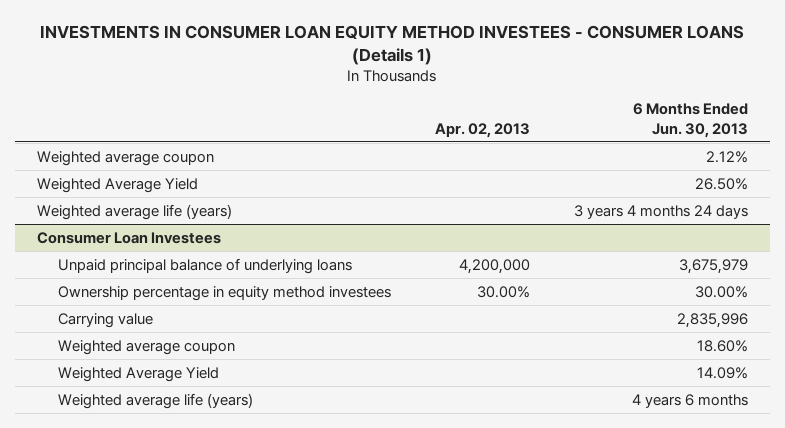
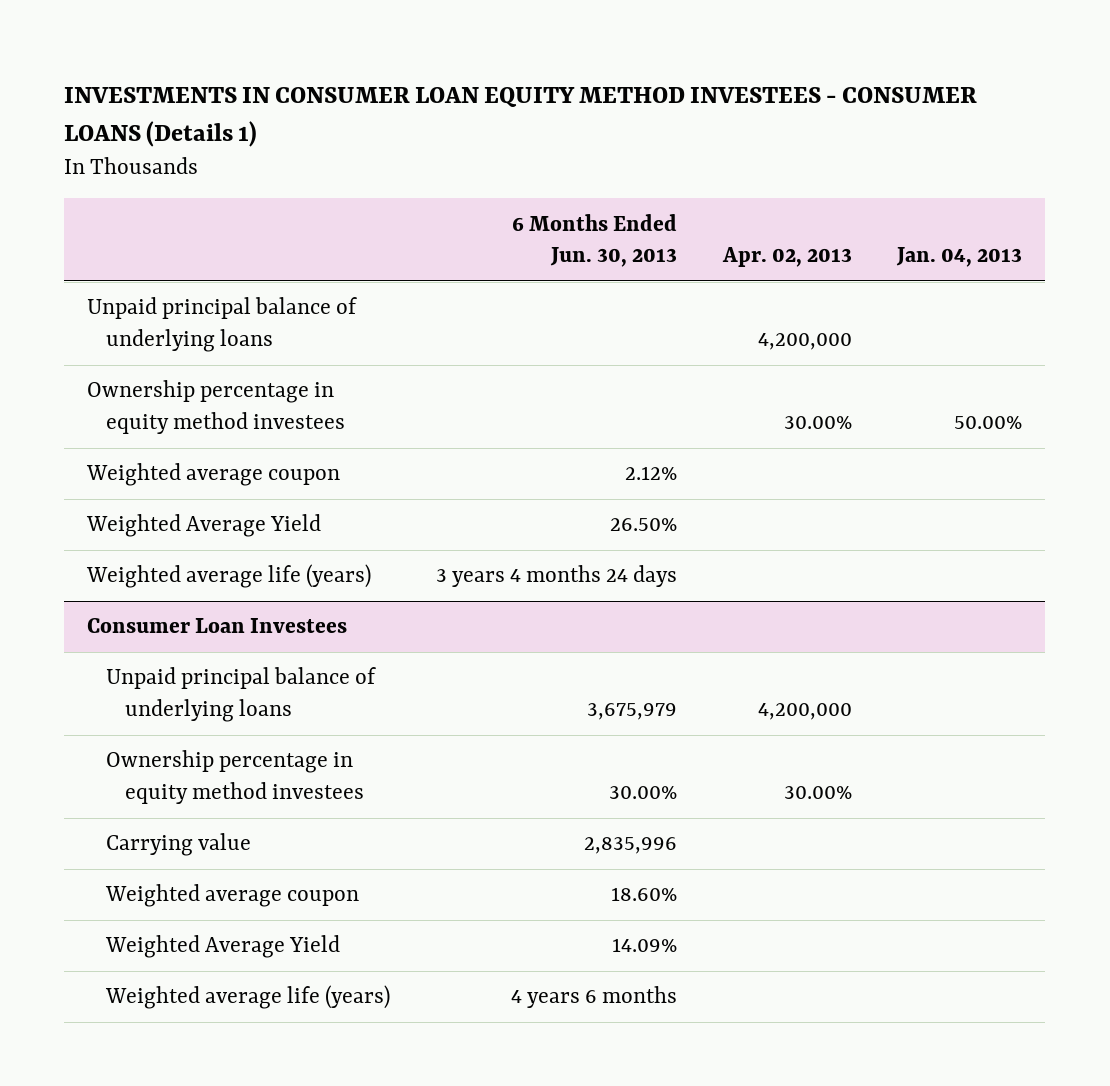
none -> [896,247,1023,268] Jan. 04, 2013
none -> [87,297,358,353] Unpaid principal balance of underlying loans
none -> [87,380,346,435] Ownership percentage in equity method investees

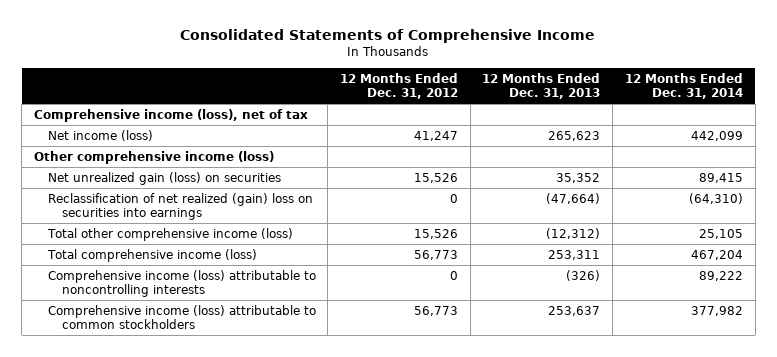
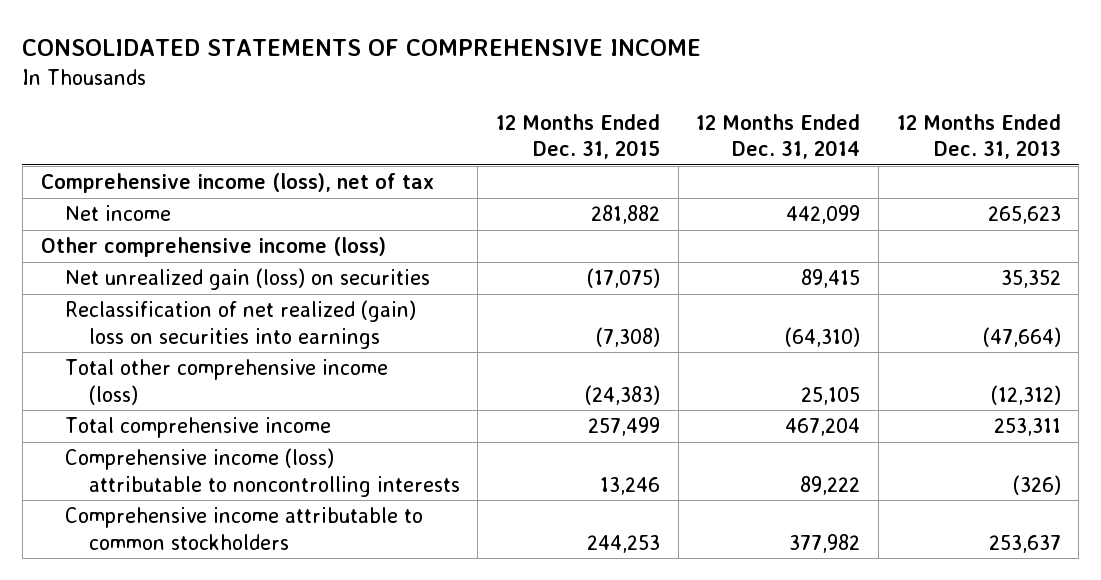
[180,29,596,44] Consolidated Statements of Comprehensive Income -> [22,38,702,56] CONSOLIDATED STATEMENTS OF COMPREHENSIVE INCOME
[340,72,459,100] 12 Months Ended Dec. 31, 2012 -> none
none -> [496,113,661,159] 12 Months Ended Dec. 31, 2015
[47,129,153,141] Net income (loss) -> [64,205,171,222] Net income
[46,248,257,262] Total comprehensive income (loss) -> [64,417,331,439] Total comprehensive income
[47,304,316,330] Comprehensive income (loss) attributable to common stockholders -> [64,507,423,550] Comprehensive income attributable to common stockholders

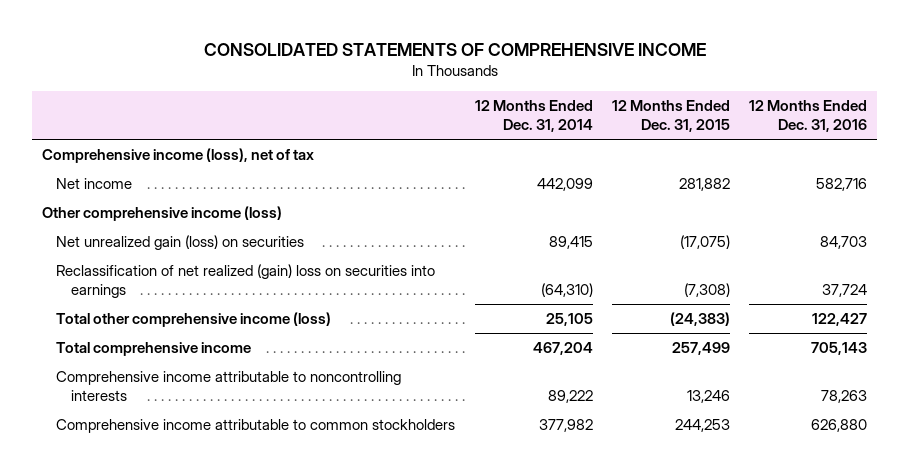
[896,113,1061,159] 12 Months Ended Dec. 31, 2013 -> none
none -> [749,100,868,133] 12 Months Ended Dec. 31, 2016
[64,448,460,497] Comprehensive income (loss) attributable to noncontrolling interests -> [56,370,402,402] Comprehensive income attributable to noncontrolling interests

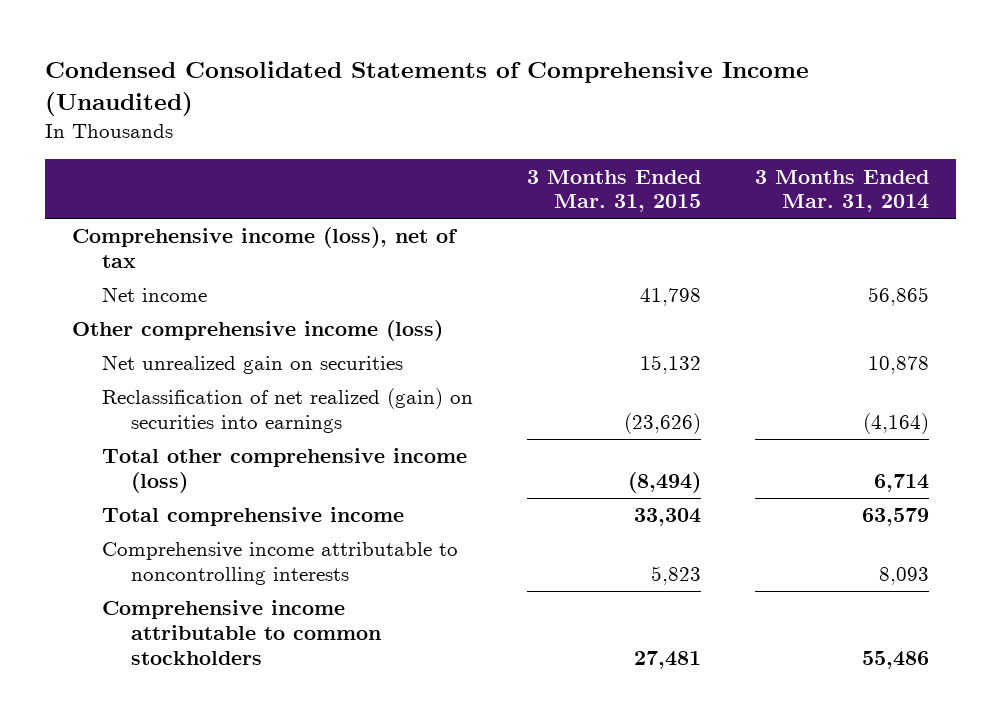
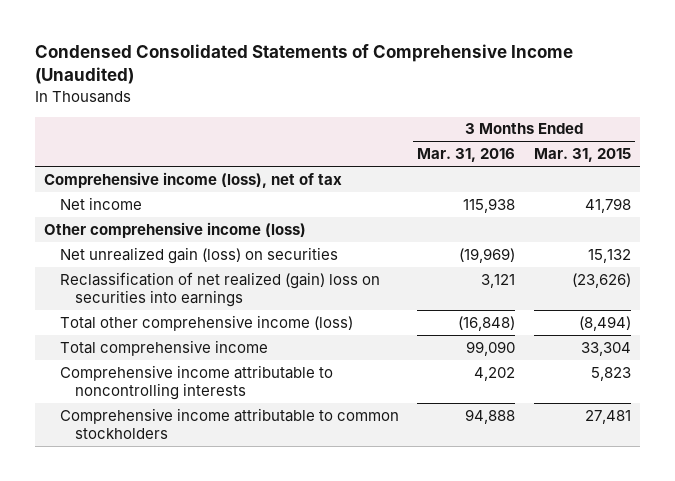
[755,169,930,213] 3 Months Ended Mar. 31, 2014 -> none
none -> [417,148,516,163] Mar. 31, 2016
[101,355,403,375] Net unrealized gain on securities -> [59,246,338,264] Net unrealized gain (loss) on securities
[101,388,473,434] Reclassification of net realized (gain) on securities into earnings -> [59,271,380,308] Reclassification of net realized (gain) loss on securities into earnings

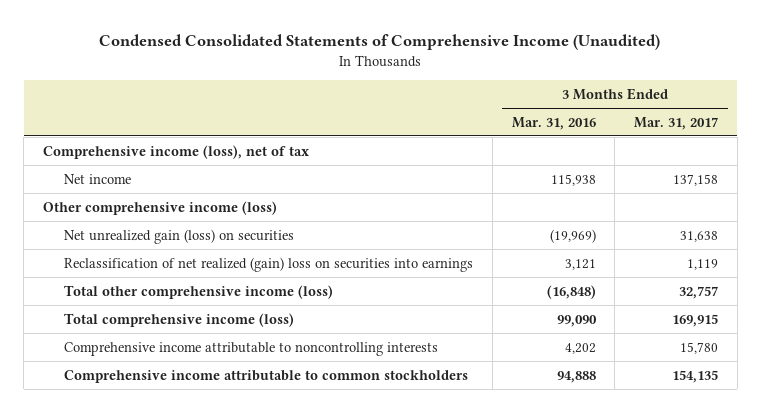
[533,148,631,163] Mar. 31, 2015 -> none
none -> [634,116,719,130] Mar. 31, 2017
[59,339,268,356] Total comprehensive income -> [64,312,295,327] Total comprehensive income (loss)

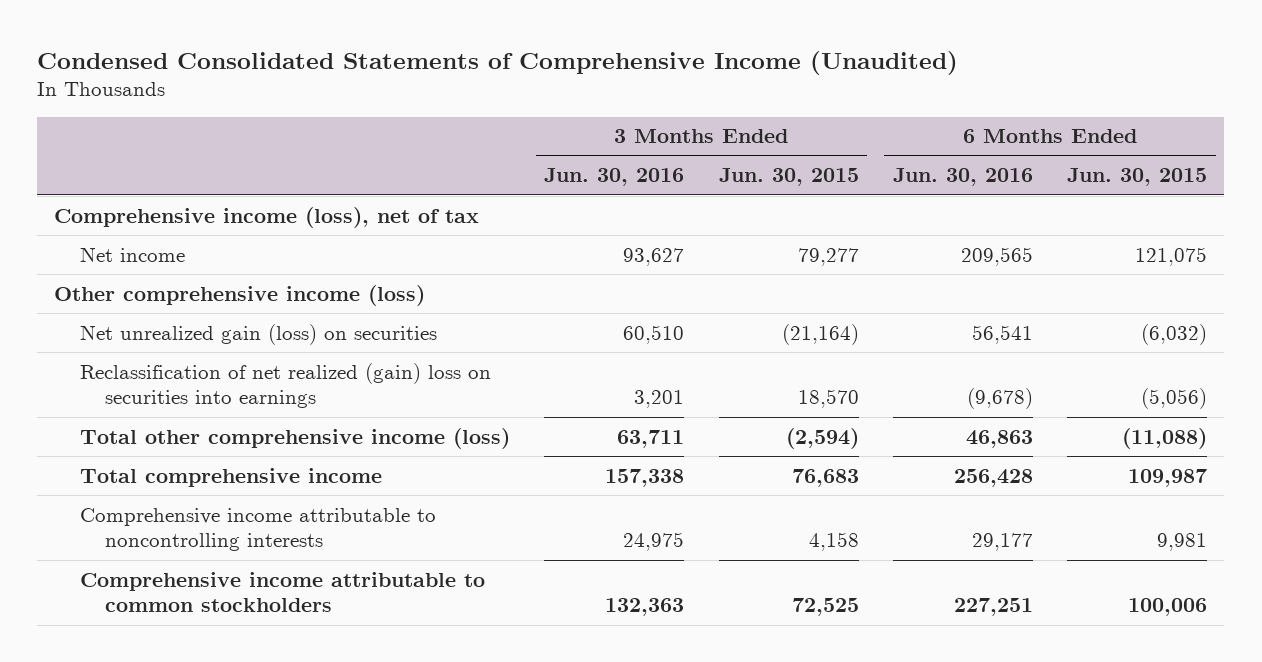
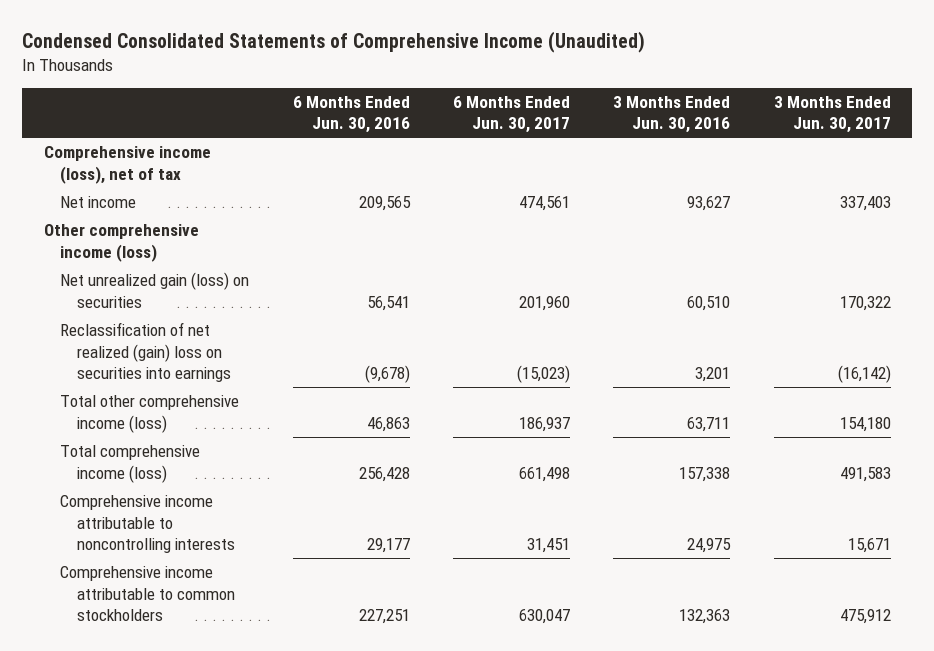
[718,168,859,187] Jun. 30, 2015 -> none
[1067,168,1208,187] Jun. 30, 2015 -> none
none -> [452,95,570,134] 6 Months Ended Jun. 30, 2017
none -> [773,95,891,134] 3 Months Ended Jun. 30, 2017
[79,467,382,487] Total comprehensive income -> [60,444,201,483] Total comprehensive income (loss)

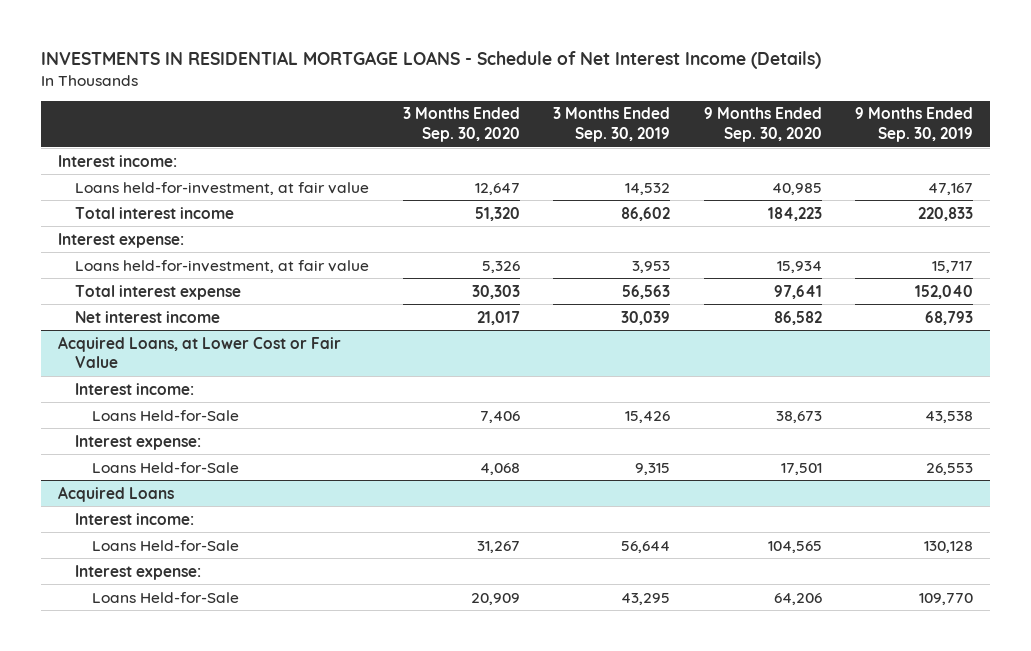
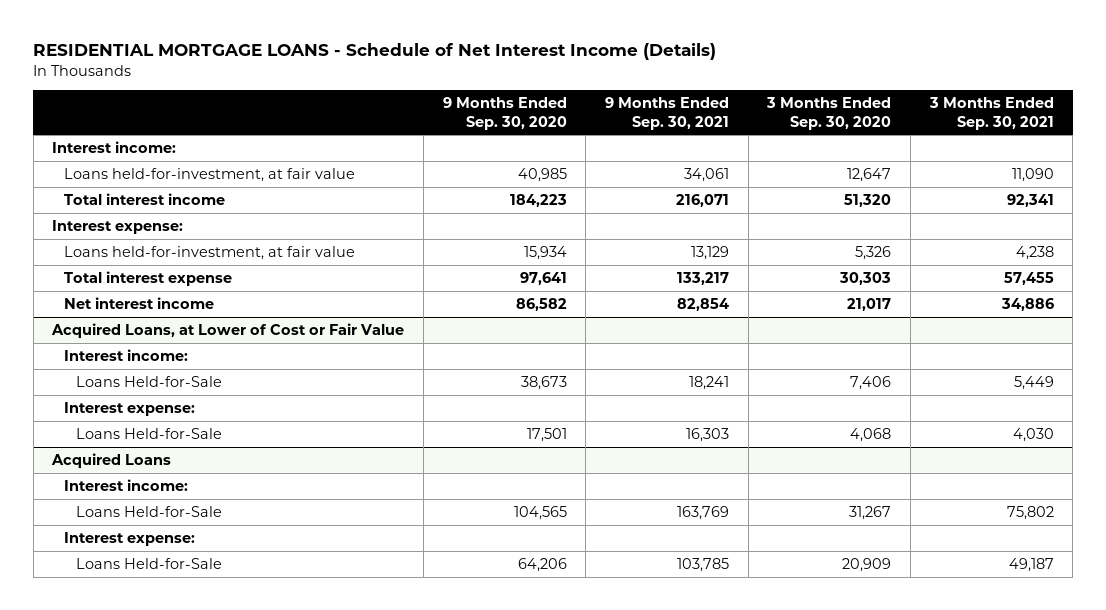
[41,50,822,69] INVESTMENTS IN RESIDENTIAL MORTGAGE LOANS - Schedule of Net Interest Income (Details) -> [33,42,717,60] RESIDENTIAL MORTGAGE LOANS - Schedule of Net Interest Income (Details)
[553,107,671,142] 3 Months Ended Sep. 30, 2019 -> none
[855,107,974,142] 9 Months Ended Sep. 30, 2019 -> none
none -> [605,97,730,130] 9 Months Ended Sep. 30, 2021
none -> [928,97,1054,130] 3 Months Ended Sep. 30, 2021
[57,335,341,369] Acquired Loans, at Lower Cost or Fair Value -> [51,322,405,338] Acquired Loans, at Lower of Cost or Fair Value

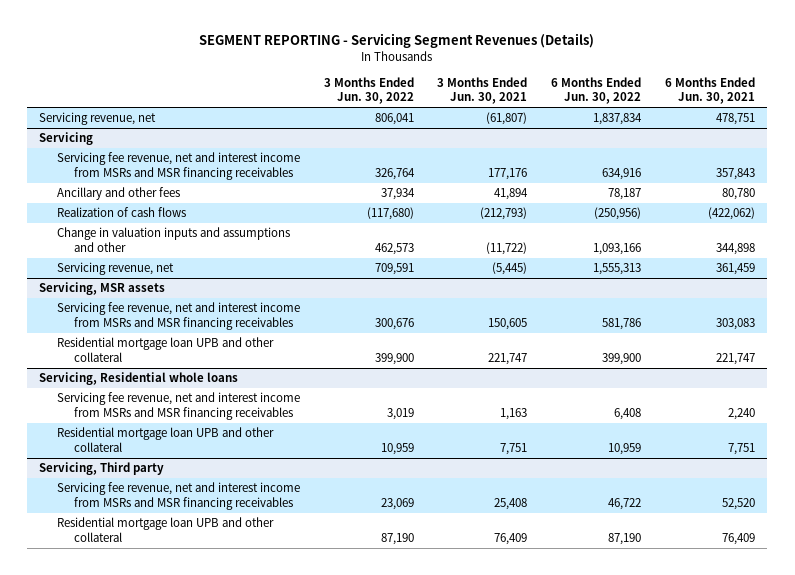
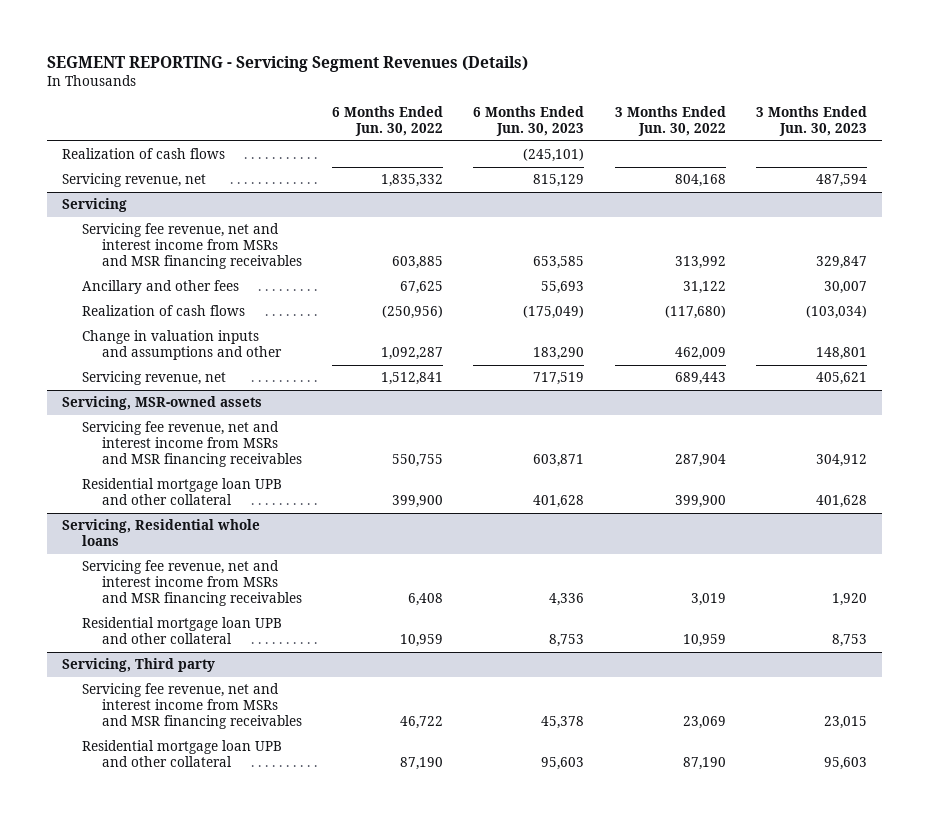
[437,76,528,105] 3 Months Ended Jun. 30, 2021 -> none
[665,76,756,105] 6 Months Ended Jun. 30, 2021 -> none
none -> [473,106,585,137] 6 Months Ended Jun. 30, 2023
none -> [755,106,867,137] 3 Months Ended Jun. 30, 2023
none -> [61,148,225,160] Realization of cash flows
[374,113,414,126] 806,041 -> [674,174,726,188] 804,168
[593,113,643,126] 1,837,834 -> [381,174,444,188] 1,835,332
[374,168,415,181] 326,764 -> [674,256,726,270] 313,992
[602,168,642,181] 634,916 -> [392,256,444,270] 603,885
[380,188,415,201] 37,934 -> [682,281,726,295] 31,122
[608,188,642,201] 78,187 -> [400,281,444,295] 67,625
[374,243,414,256] 462,573 -> [674,347,726,361] 462,009
[593,243,642,256] 1,093,166 -> [381,347,444,361] 1,092,287
[374,263,414,276] 709,591 -> [674,372,726,386] 689,443
[593,263,642,276] 1,555,313 -> [381,372,444,386] 1,512,841
[39,282,166,296] Servicing, MSR assets -> [61,396,262,411] Servicing, MSR-owned assets
[374,318,414,331] 300,676 -> [674,454,726,468] 287,904
[602,318,642,331] 581,786 -> [392,454,444,468] 550,755

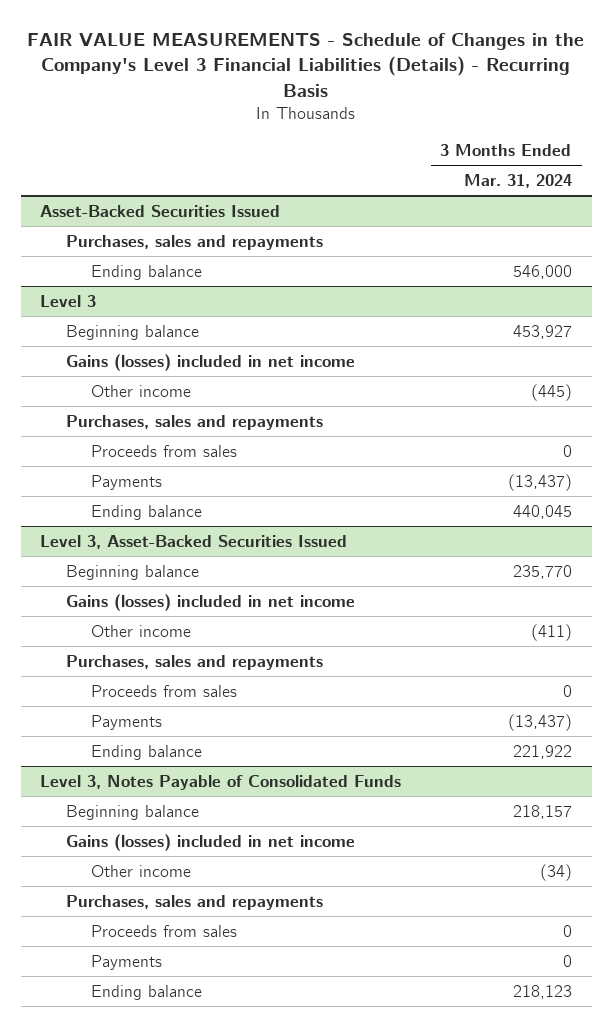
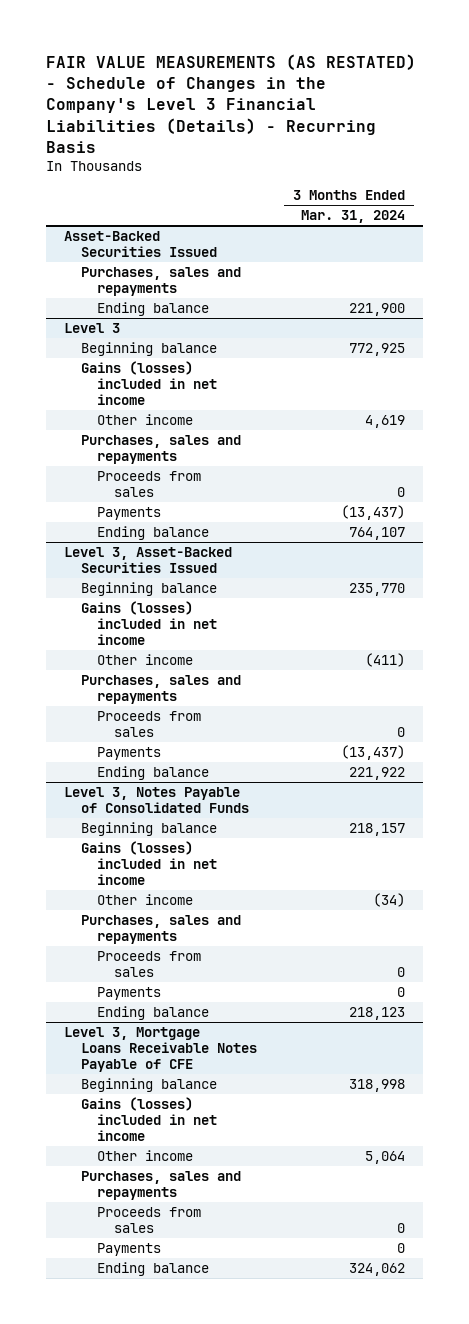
[27,32,585,97] FAIR VALUE MEASUREMENTS - Schedule of Changes in the Company's Level 3 Financial Liabilities (Details) - Recurring Basis -> [46,53,417,153] FAIR VALUE MEASUREMENTS (AS RESTATED) - Schedule of Changes in the Company's Level 3 Financial Liabilities (Details) - Recurring Basis
[512,264,572,279] 546,000 -> [348,302,405,316] 221,900
[512,324,572,339] 453,927 -> [348,342,405,356] 772,925
[530,383,572,401] (445) -> [364,414,405,428] 4,619
[512,504,572,519] 440,045 -> [348,526,405,540] 764,107
none -> [64,1026,257,1072] Level 3, Mortgage Loans Receivable Notes Payable of CFE
none -> [80,1077,217,1092] Beginning balance
none -> [80,1096,218,1141] Gains (losses) included in net income
none -> [97,1149,194,1161] Other income
none -> [80,1170,241,1200] Purchases, sales and repayments
none -> [97,1206,202,1233] Proceeds from sales
none -> [97,1242,162,1256] Payments
none -> [97,1261,210,1276] Ending balance

